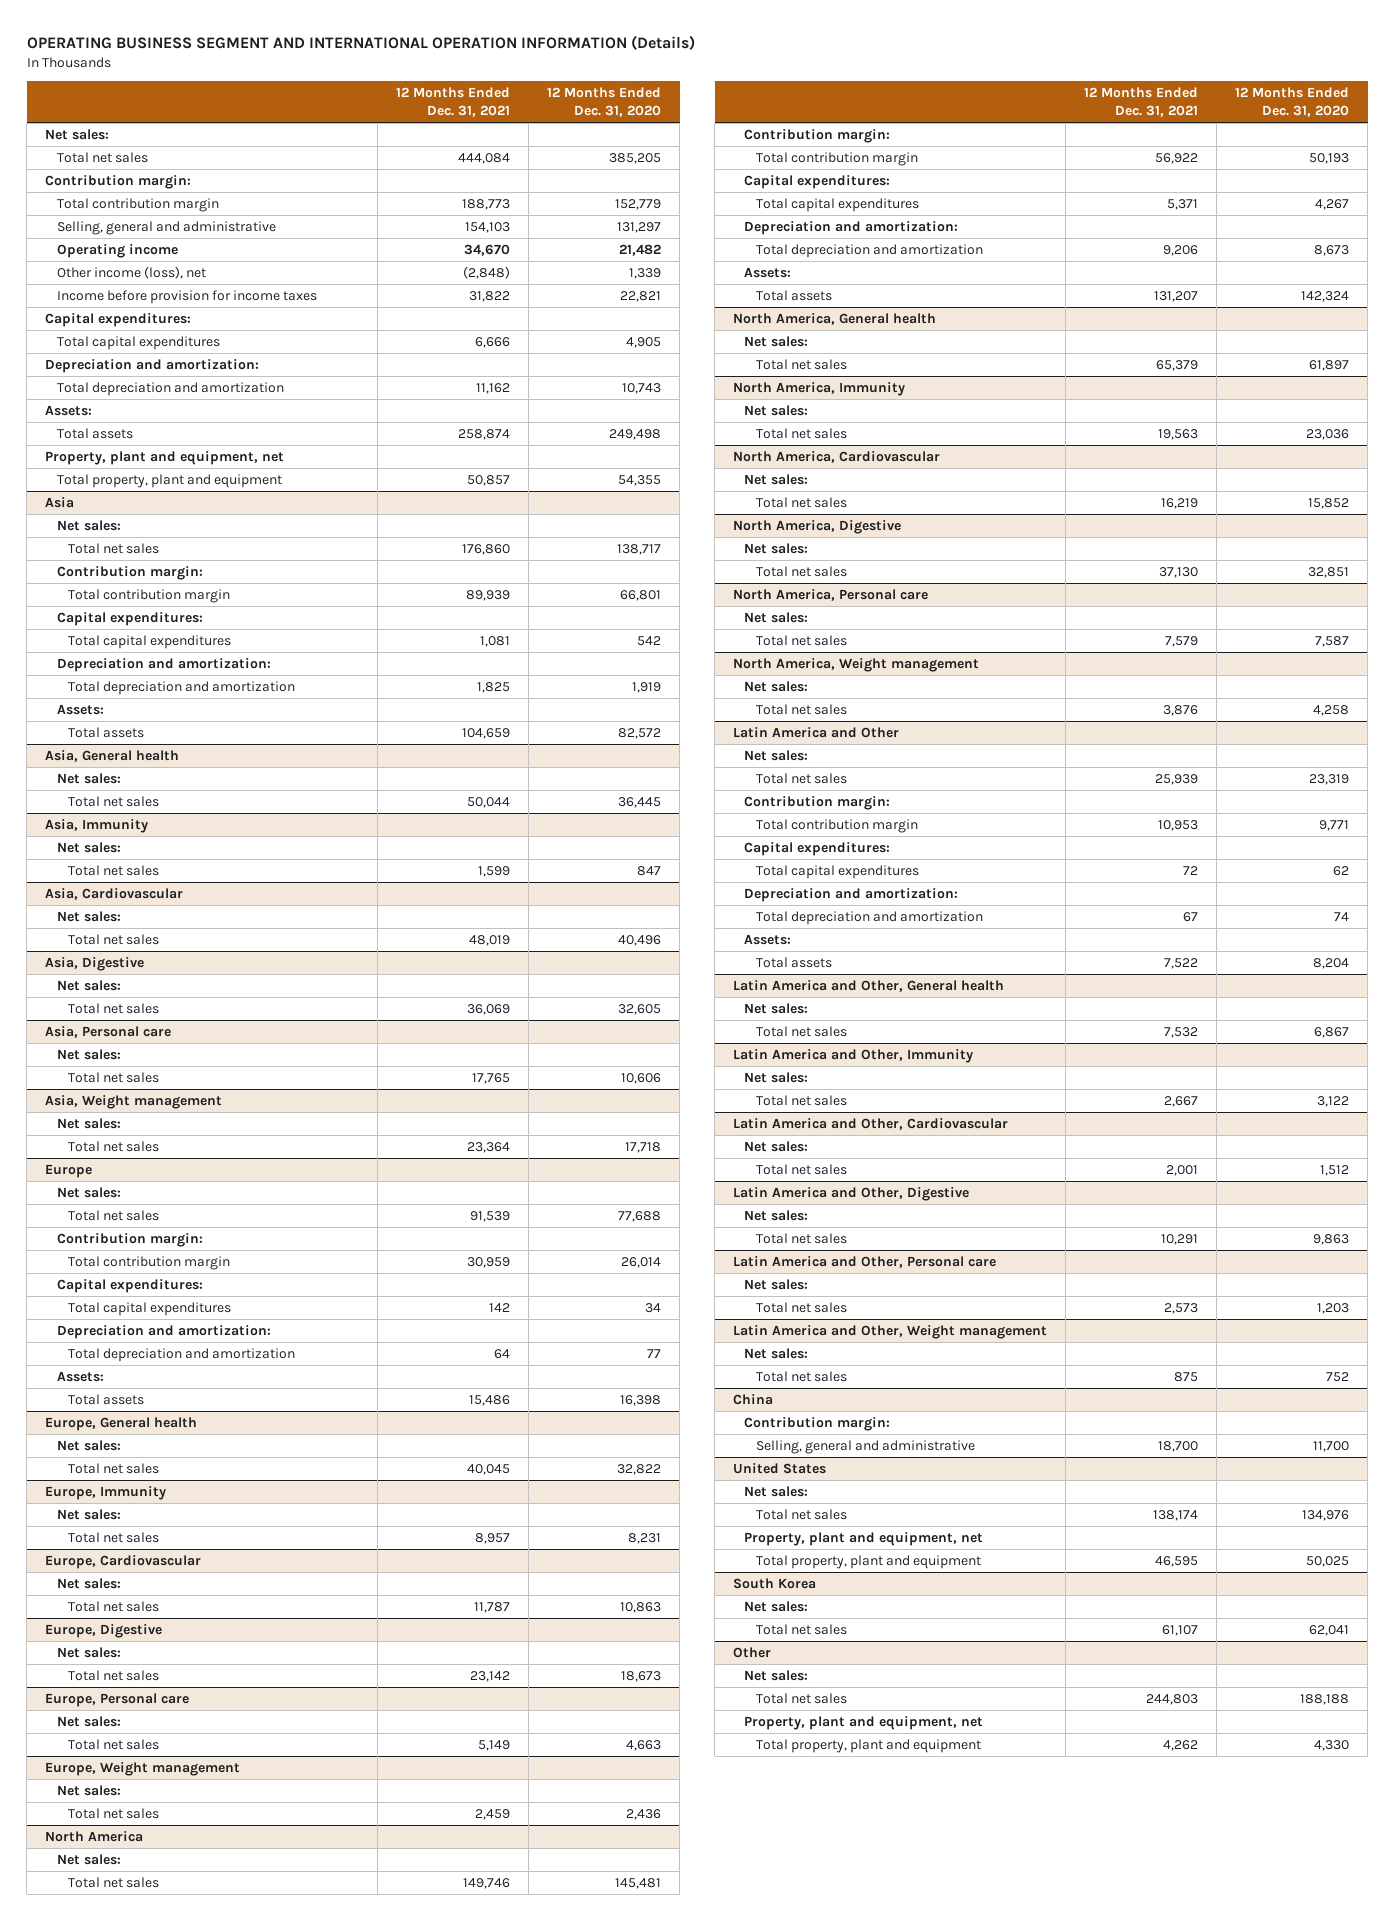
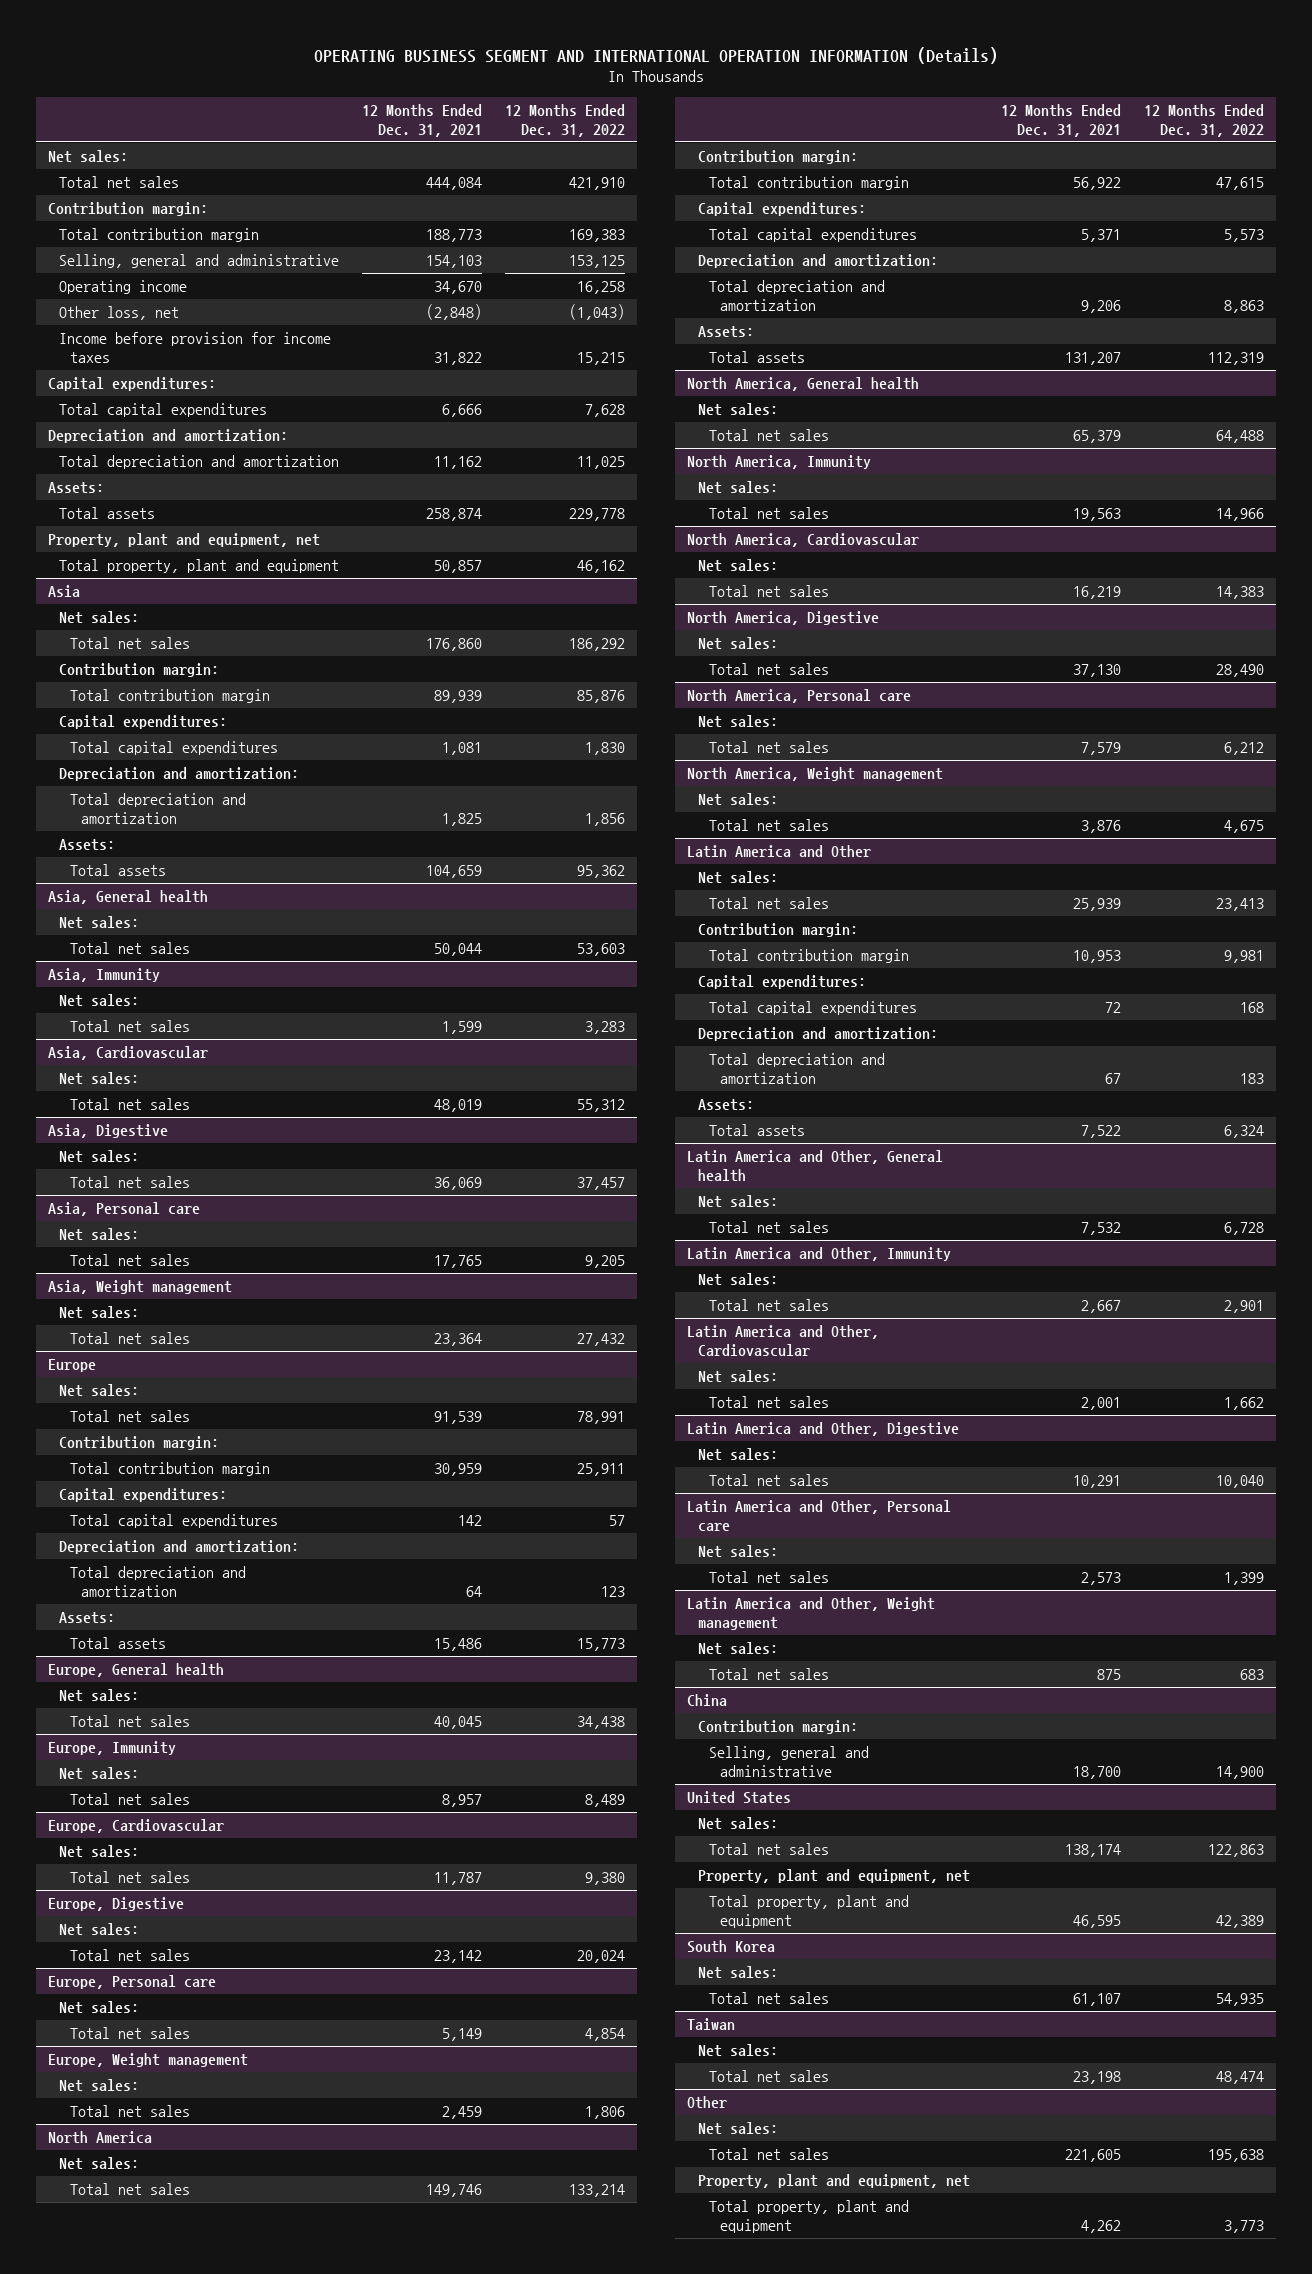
[547,87,662,117] 12 Months Ended Dec. 31, 2020 -> none
none -> [505,103,626,137] 12 Months Ended Dec. 31, 2022
[56,265,206,279] Other income (loss), net -> [59,305,180,320] Other loss, net
none -> [687,2017,736,2030] Taiwan
none -> [698,2043,779,2057] Net sales:
none -> [709,2069,830,2082] Total net sales
[1146,1693,1199,1705] 244,803 -> [1065,2148,1122,2162] 221,605

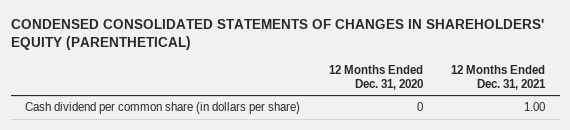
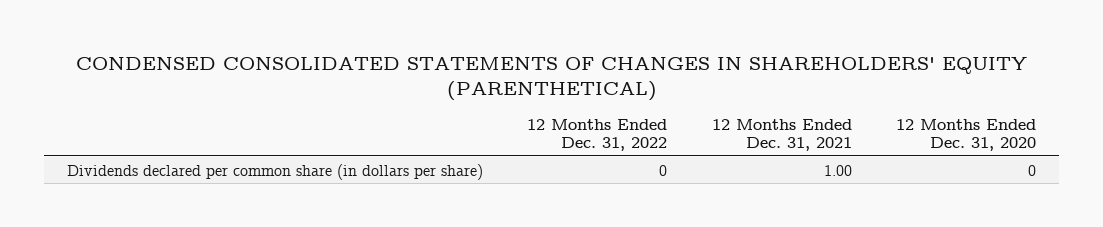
none -> [527,118,668,152] 12 Months Ended Dec. 31, 2022
[25,102,301,115] Cash dividend per common share (in dollars per share) -> [66,163,483,180] Dividends declared per common share (in dollars per share)

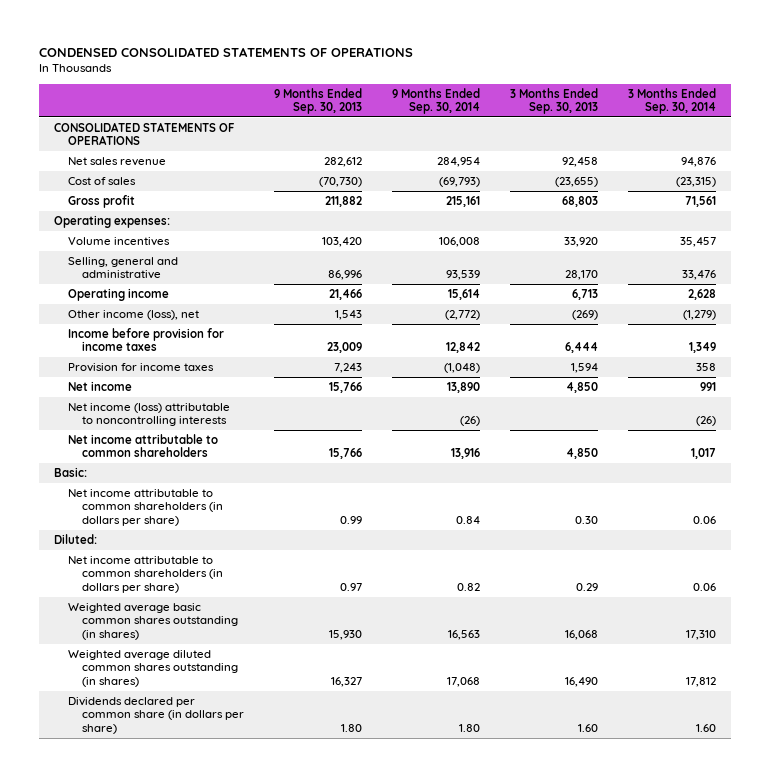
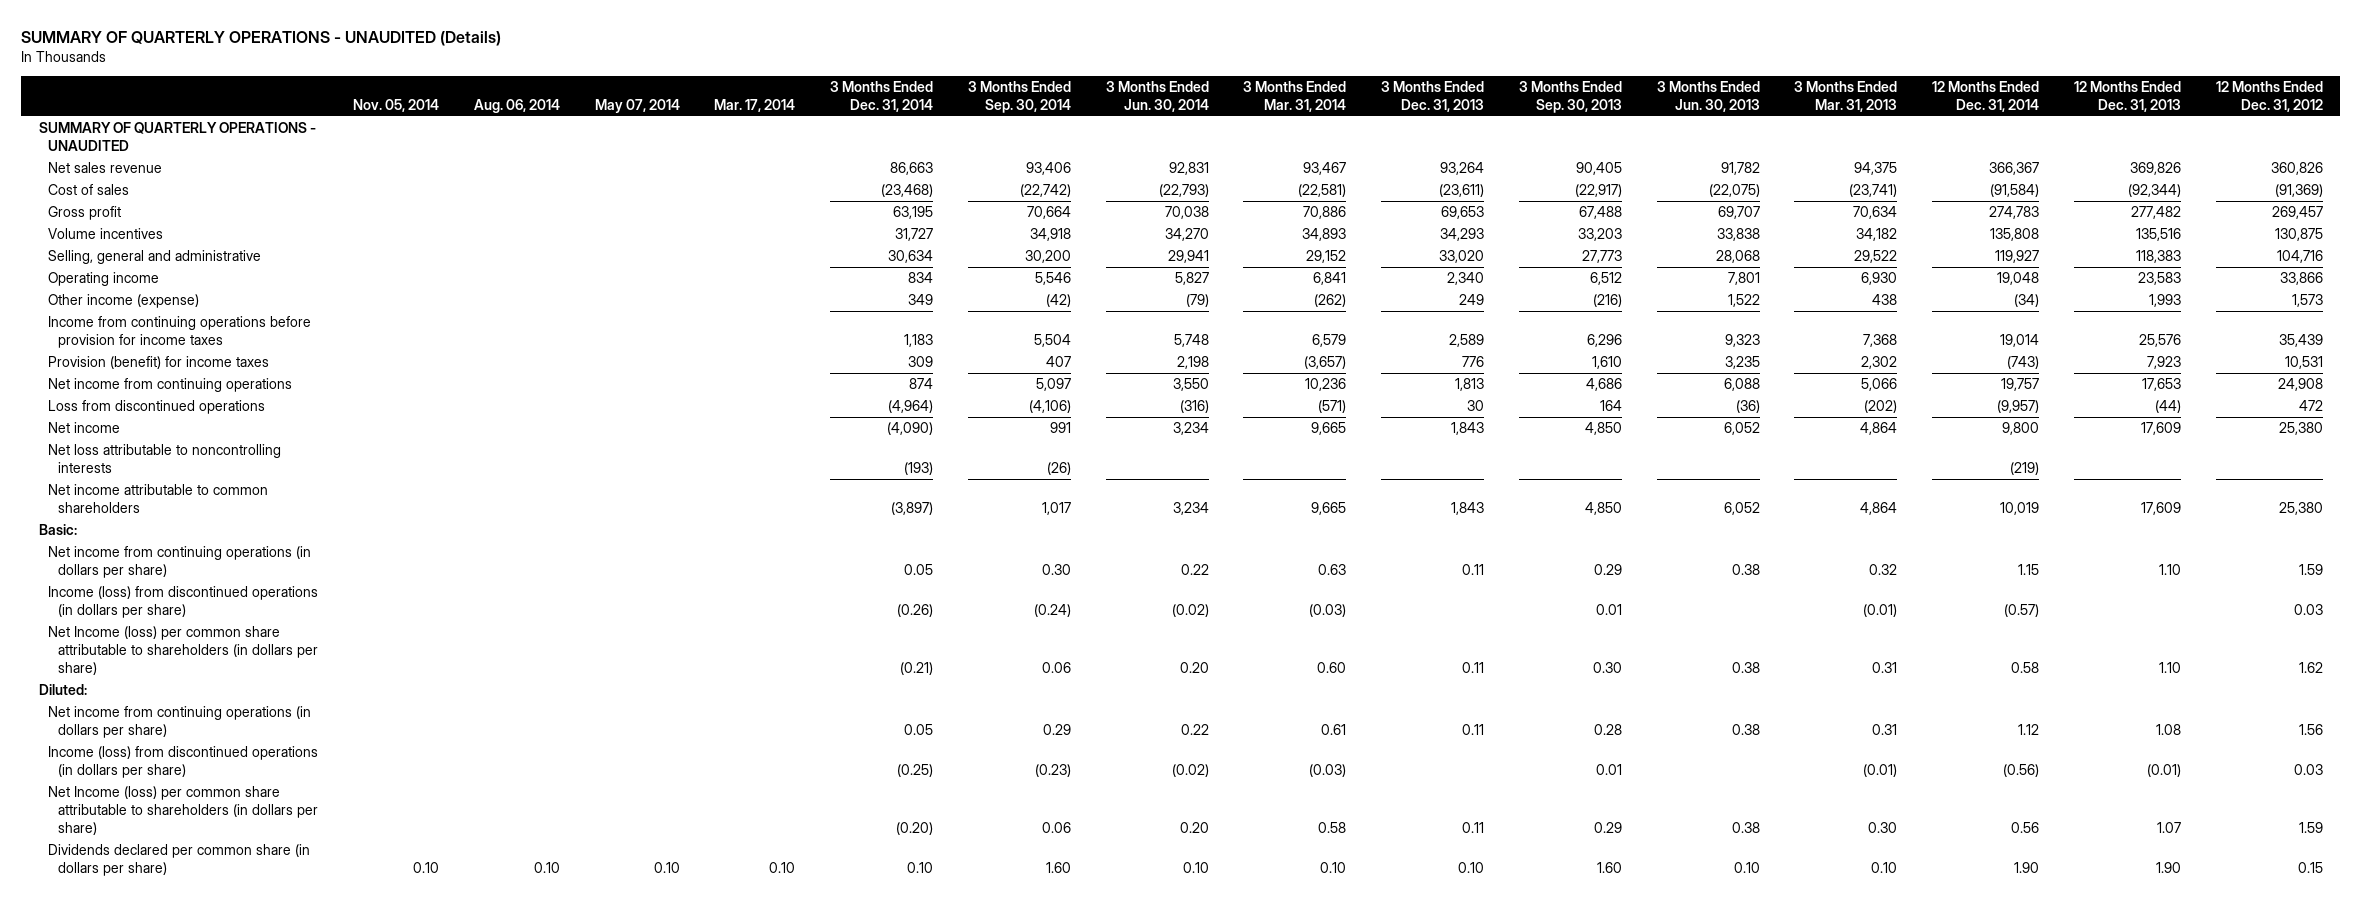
[39,46,414,57] CONDENSED CONSOLIDATED STATEMENTS OF OPERATIONS -> [21,30,502,46] SUMMARY OF QUARTERLY OPERATIONS - UNAUDITED (Details)
[274,87,363,114] 9 Months Ended Sep. 30, 2013 -> none
[392,87,481,114] 9 Months Ended Sep. 30, 2014 -> none
none -> [353,98,440,112] Nov. 05, 2014
none -> [473,98,560,113] Aug. 06, 2014
none -> [594,98,680,113] May 07, 2014
none -> [714,98,796,112] Mar. 17, 2014
none -> [830,80,934,112] 3 Months Ended Dec. 31, 2014
none -> [1105,80,1209,112] 3 Months Ended Jun. 30, 2014
none -> [1243,80,1347,112] 3 Months Ended Mar. 31, 2014
none -> [1381,80,1485,112] 3 Months Ended Dec. 31, 2013
none -> [1656,80,1760,112] 3 Months Ended Jun. 30, 2013
none -> [1794,80,1898,112] 3 Months Ended Mar. 31, 2013
none -> [1932,80,2040,112] 12 Months Ended Dec. 31, 2014
none -> [2073,80,2181,112] 12 Months Ended Dec. 31, 2013
none -> [2215,80,2323,112] 12 Months Ended Dec. 31, 2012
[54,122,235,146] CONSOLIDATED STATEMENTS OF OPERATIONS -> none
[54,215,171,229] Operating expenses: -> none
none -> [38,121,316,152] SUMMARY OF QUARTERLY OPERATIONS - UNAUDITED
[562,157,599,168] 92,458 -> [1575,161,1622,175] 90,405
[681,157,717,168] 94,876 -> [1025,161,1071,175] 93,406
[555,177,599,188] (23,655) -> [1574,183,1622,197] (22,917)
[676,177,717,188] (23,315) -> [1019,183,1071,197] (22,742)
[562,196,599,208] 68,803 -> [1578,205,1622,219] 67,488
[685,196,717,208] 71,561 -> [1026,205,1071,219] 70,664
[564,237,599,248] 33,920 -> [1577,227,1622,241] 33,203
[680,237,717,248] 35,457 -> [1029,227,1071,241] 34,918
[565,270,599,281] 28,170 -> [1581,249,1622,263] 27,773
[682,270,717,281] 33,476 -> [1024,249,1071,263] 30,200
[572,289,599,301] 6,713 -> [1589,271,1622,285] 6,512
[688,289,717,301] 2,628 -> [1034,271,1071,285] 5,546
[68,310,200,321] Other income (loss), net -> [48,293,200,308] Other income (expense)
[572,310,599,321] (269) -> [1592,293,1622,307] (216)
[683,310,717,321] (1,279) -> [1045,293,1071,307] (42)
[68,328,225,352] Income before provision for income taxes -> [48,315,312,349] Income from continuing operations before provision for income taxes
[565,342,599,354] 6,444 -> [1586,334,1622,348] 6,296
[689,342,717,354] 1,349 -> [1033,334,1071,348] 5,504
[68,363,215,373] Provision for income taxes -> [48,355,270,369] Provision (benefit) for income taxes
[571,363,599,374] 1,594 -> [1591,355,1622,369] 1,610
[696,363,717,372] 358 -> [1045,355,1071,367] 407
none -> [48,377,293,392] Net income from continuing operations
none -> [48,399,266,414] Loss from discontinued operations
[68,403,231,427] Net income (loss) attributable to noncontrolling interests -> [48,443,282,474] Net loss attributable to noncontrolling interests
none -> [48,545,312,579] Net income from continuing operations (in dollars per share)
none -> [48,585,319,619] Income (loss) from discontinued operations (in dollars per share)
[68,489,224,526] Net income attributable to common shareholders (in dollars per share) -> [48,625,319,676] Net Income (loss) per common share attributable to shareholders (in dollars per share)
[68,603,239,640] Weighted average basic common shares outstanding (in shares) -> none
[68,650,239,687] Weighted average diluted common shares outstanding (in shares) -> none
none -> [48,705,312,739] Net income from continuing operations (in dollars per share)
none -> [48,745,319,779] Income (loss) from discontinued operations (in dollars per share)
[68,556,224,593] Net income attributable to common shareholders (in dollars per share) -> [48,785,319,836] Net Income (loss) per common share attributable to shareholders (in dollars per share)

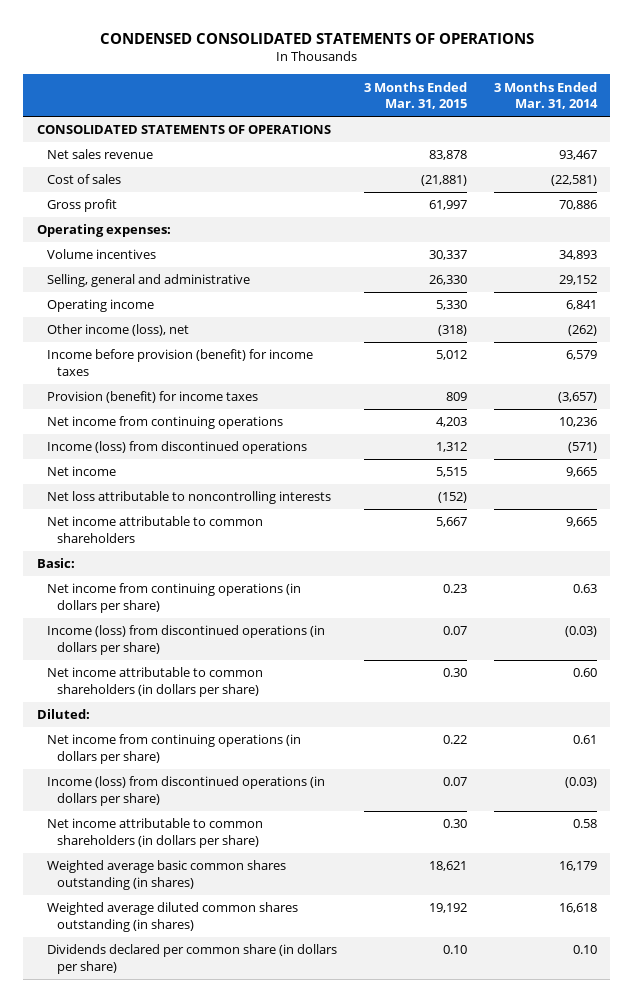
[21,30,502,46] SUMMARY OF QUARTERLY OPERATIONS - UNAUDITED (Details) -> [99,32,534,44] CONDENSED CONSOLIDATED STATEMENTS OF OPERATIONS
[353,98,440,112] Nov. 05, 2014 -> none
[473,98,560,113] Aug. 06, 2014 -> none
[594,98,680,113] May 07, 2014 -> none
[714,98,796,112] Mar. 17, 2014 -> none
[830,80,934,112] 3 Months Ended Dec. 31, 2014 -> none
[967,80,1071,113] 3 Months Ended Sep. 30, 2014 -> none
[1105,80,1209,112] 3 Months Ended Jun. 30, 2014 -> none
[1381,80,1485,112] 3 Months Ended Dec. 31, 2013 -> none
[1518,80,1622,113] 3 Months Ended Sep. 30, 2013 -> none
[1656,80,1760,112] 3 Months Ended Jun. 30, 2013 -> none
[1794,80,1898,112] 3 Months Ended Mar. 31, 2013 -> none
[1932,80,2040,112] 12 Months Ended Dec. 31, 2014 -> none
[2073,80,2181,112] 12 Months Ended Dec. 31, 2013 -> none
[2215,80,2323,112] 12 Months Ended Dec. 31, 2012 -> none
none -> [363,81,467,110] 3 Months Ended Mar. 31, 2015
[38,121,316,152] SUMMARY OF QUARTERLY OPERATIONS - UNAUDITED -> none
none -> [36,125,331,135] CONSOLIDATED STATEMENTS OF OPERATIONS
none -> [36,224,171,238] Operating expenses:
[48,293,200,308] Other income (expense) -> [46,324,189,337] Other income (loss), net
[48,315,312,349] Income from continuing operations before provision for income taxes -> [46,349,313,376] Income before provision (benefit) for income taxes
[48,399,266,414] Loss from discontinued operations -> [46,441,307,455] Income (loss) from discontinued operations
[48,625,319,676] Net Income (loss) per common share attributable to shareholders (in dollars per share) -> [46,667,263,697] Net income attributable to common shareholders (in dollars per share)
[48,785,319,836] Net Income (loss) per common share attributable to shareholders (in dollars per share) -> [46,818,263,848] Net income attributable to common shareholders (in dollars per share)
none -> [46,860,286,890] Weighted average basic common shares outstanding (in shares)
none -> [46,902,298,932] Weighted average diluted common shares outstanding (in shares)

